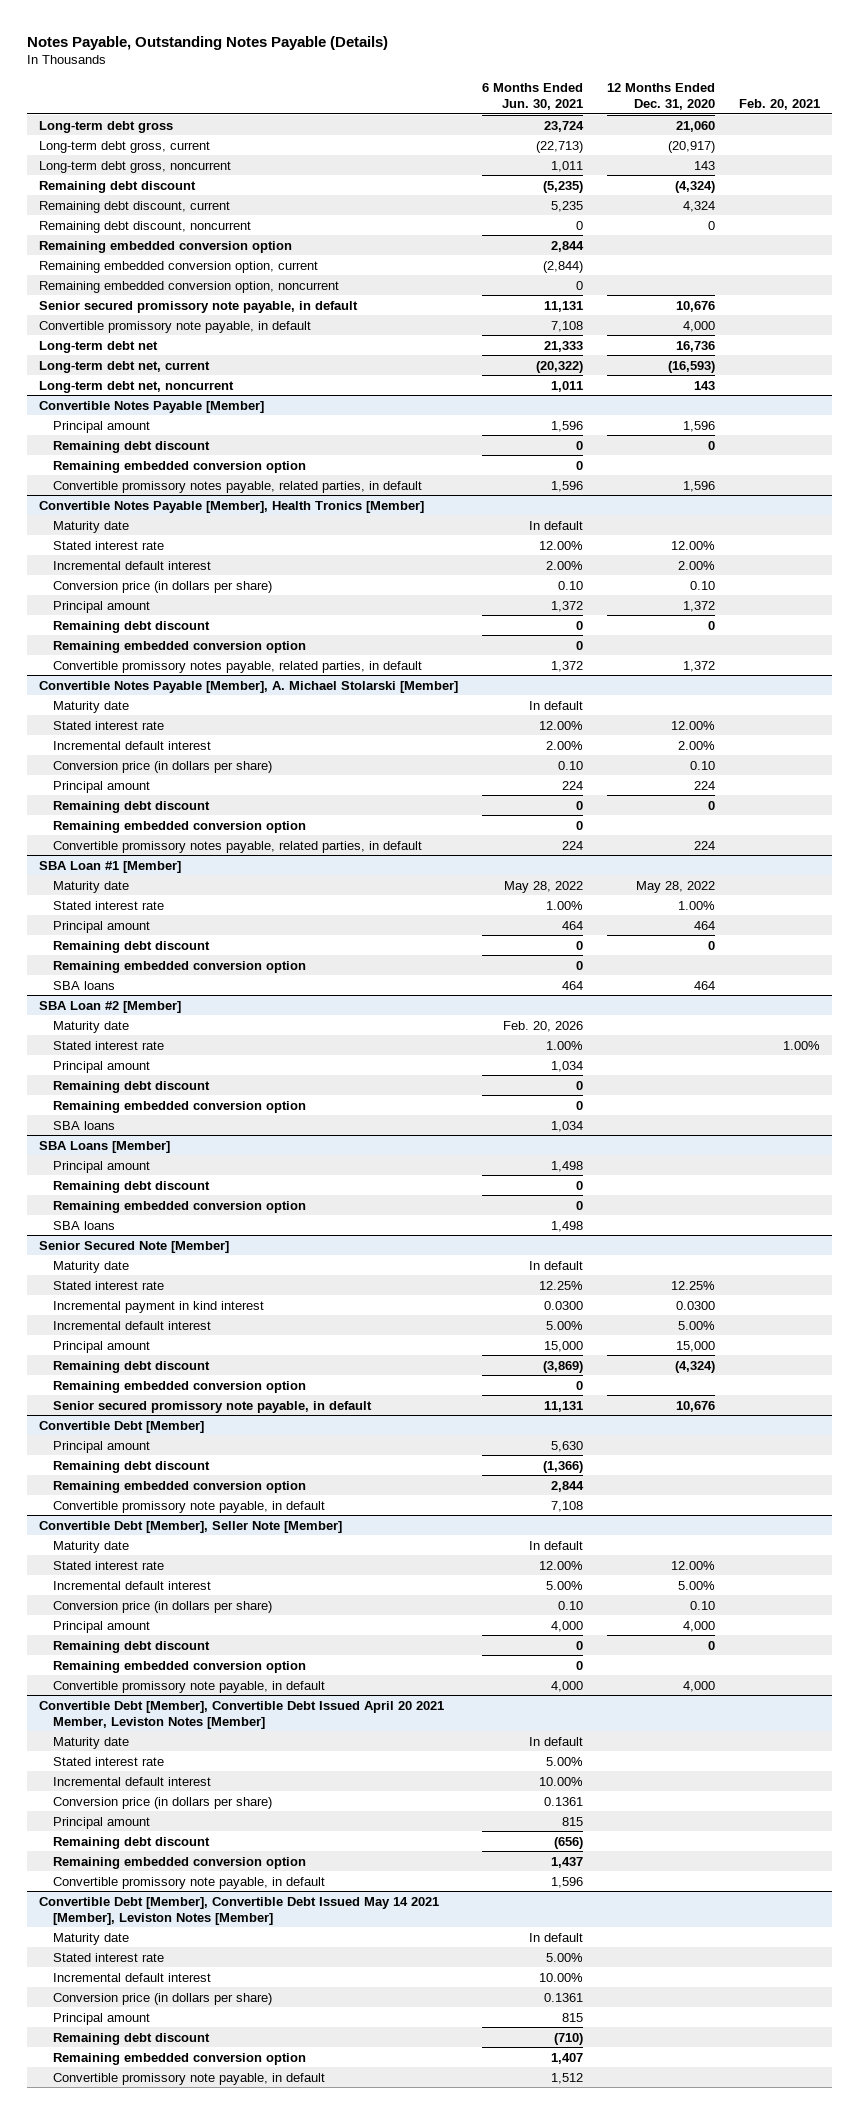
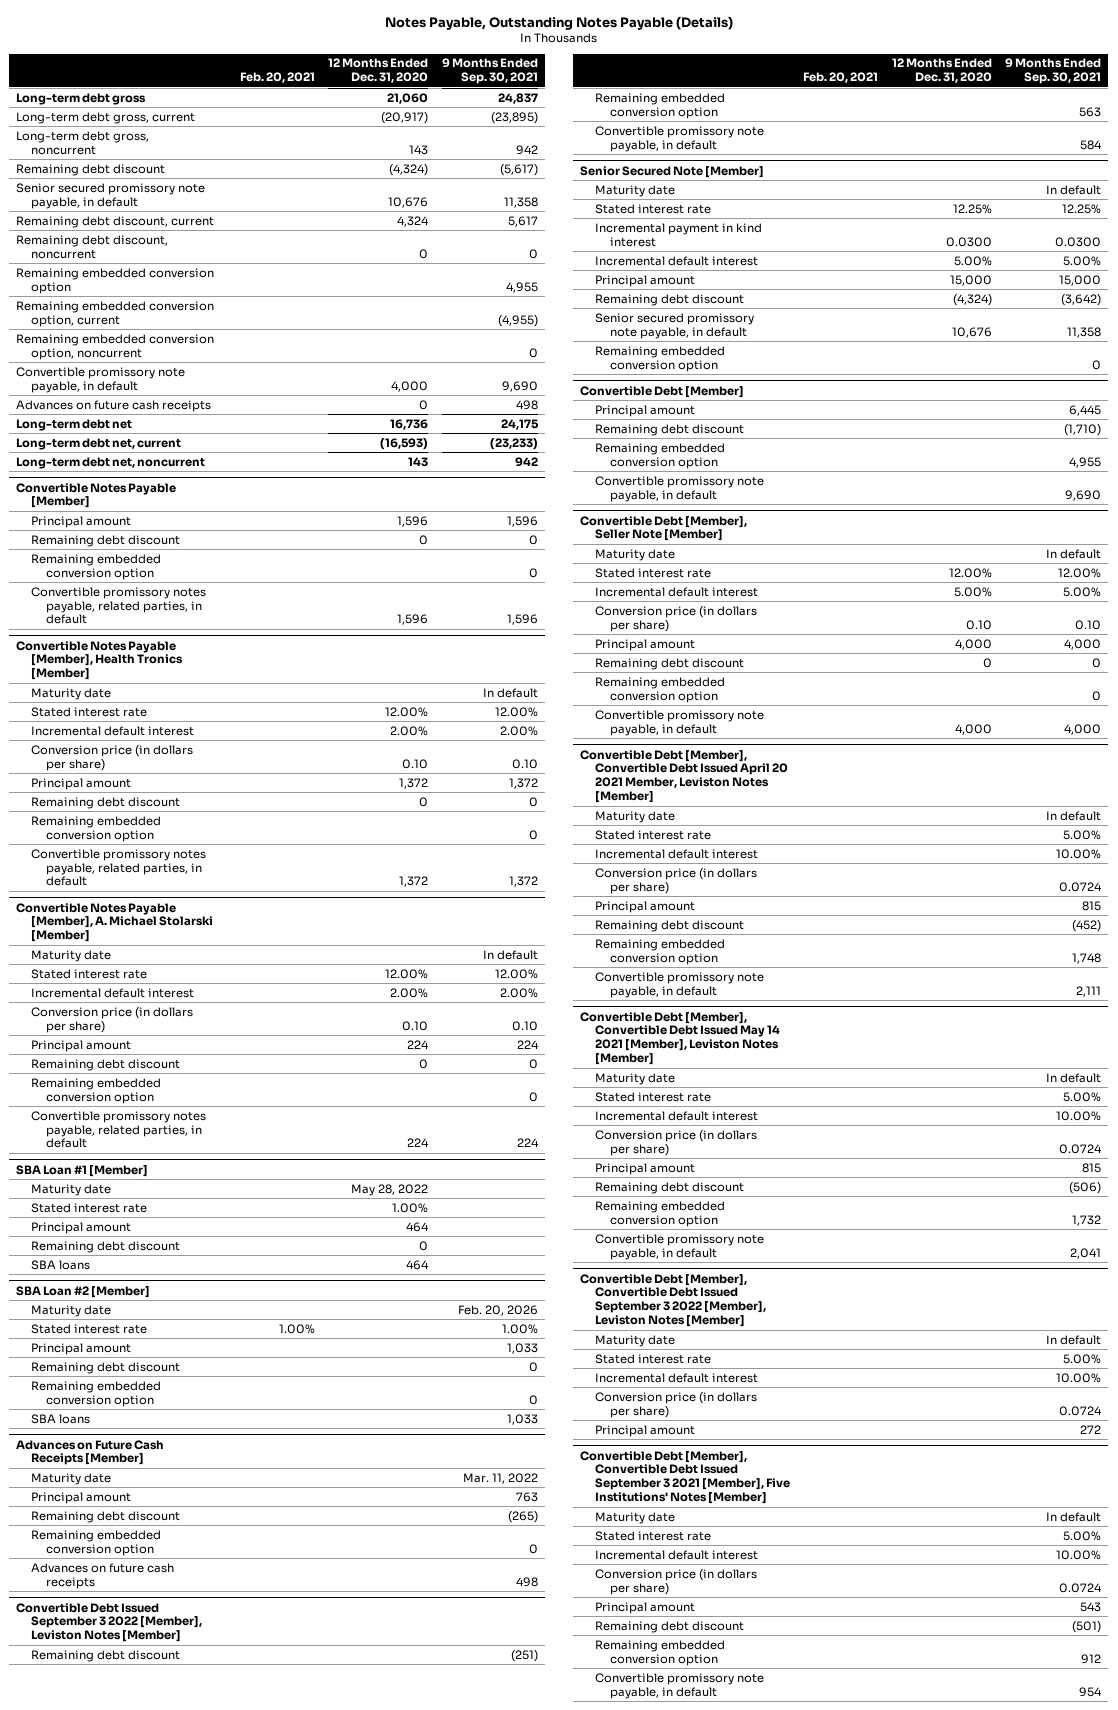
[481,83,583,111] 6 Months Ended Jun. 30, 2021 -> none
none -> [441,58,538,85] 9 Months Ended Sep. 30, 2021
[38,300,358,313] Senior secured promissory note payable, in default -> [16,182,206,209] Senior secured promissory note payable, in default
none -> [16,399,212,412] Advances on future cash receipts
[53,960,307,973] Remaining embedded conversion option -> none
[38,1140,170,1153] SBA Loans [Member] -> none
[53,1160,151,1173] Principal amount -> none
[53,1180,211,1193] Remaining debt discount -> none
[53,1200,307,1213] Remaining embedded conversion option -> none
[53,1220,116,1230] SBA loans -> none
none -> [16,1439,165,1466] Advances on Future Cash Receipts [Member]
none -> [31,1472,112,1485] Maturity date
none -> [31,1491,132,1504] Principal amount
none -> [31,1510,181,1523] Remaining debt discount
none -> [31,1529,162,1556] Remaining embedded conversion option
none -> [31,1562,175,1589] Advances on future cash receipts
none -> [16,1602,203,1643] Convertible Debt Issued September 3 2022 [Member], Leviston Notes [Member]
none -> [31,1649,181,1662] Remaining debt discount
none -> [594,92,725,119] Remaining embedded conversion option
none -> [594,125,764,152] Convertible promissory note payable, in default
[53,1380,307,1393] Remaining embedded conversion option -> [594,345,725,372] Remaining embedded conversion option
none -> [579,1273,766,1328] Convertible Debt [Member], Convertible Debt Issued September 3 2022 [Member], Leviston Notes [Member]
none -> [594,1334,675,1347] Maturity date
none -> [594,1353,711,1364] Stated interest rate
none -> [594,1372,758,1383] Incremental default interest
none -> [594,1391,757,1418] Conversion price (in dollars per share)
none -> [594,1424,695,1437] Principal amount
none -> [579,1450,790,1505] Convertible Debt [Member], Convertible Debt Issued September 3 2021 [Member], Five Institutions' Notes [Member]
none -> [594,1511,675,1524] Maturity date
none -> [594,1530,711,1541] Stated interest rate
none -> [594,1549,758,1560] Incremental default interest
none -> [594,1568,757,1595] Conversion price (in dollars per share)
none -> [594,1601,695,1614] Principal amount
none -> [594,1620,744,1633] Remaining debt discount
none -> [594,1639,725,1666] Remaining embedded conversion option
none -> [594,1672,764,1699] Convertible promissory note payable, in default

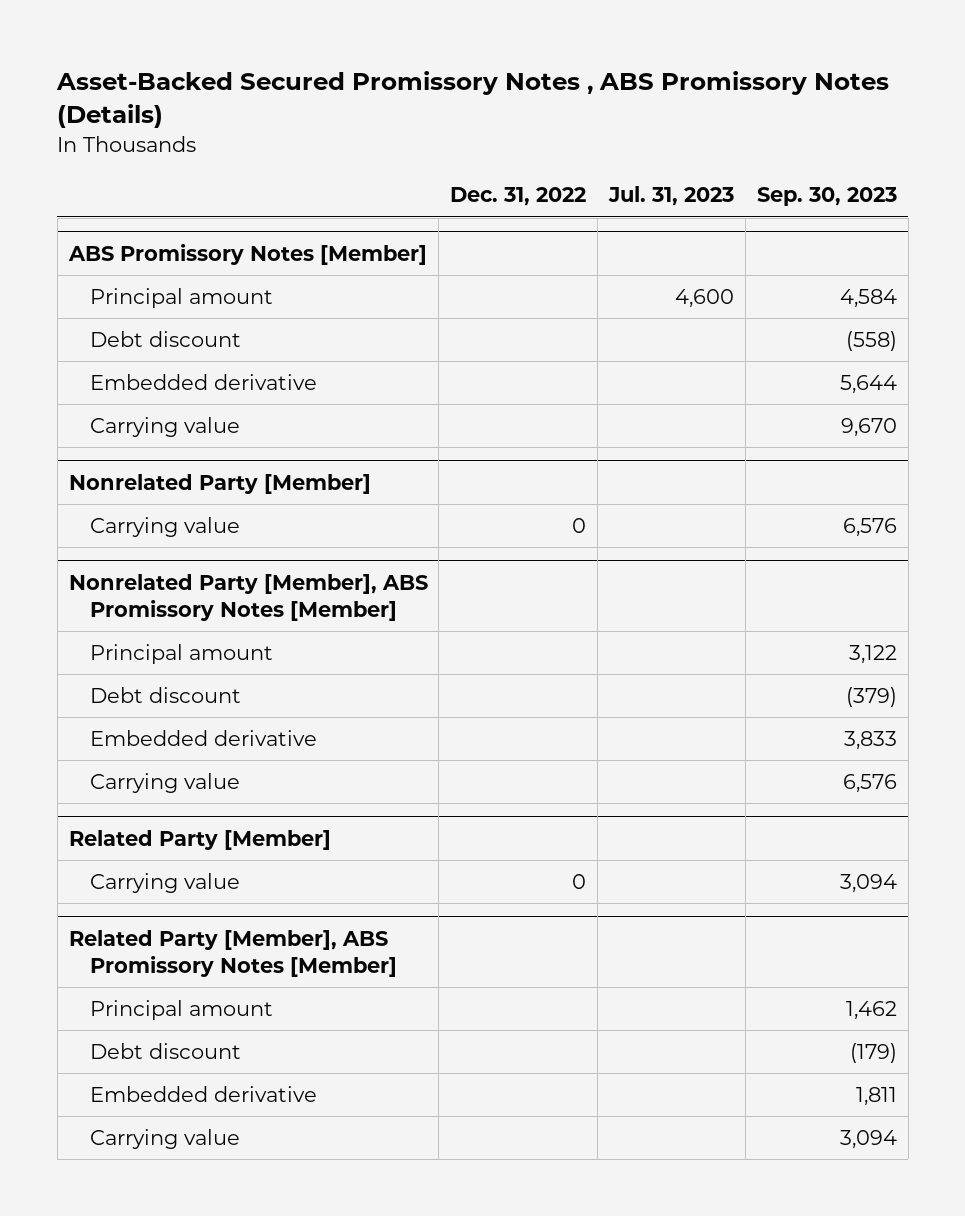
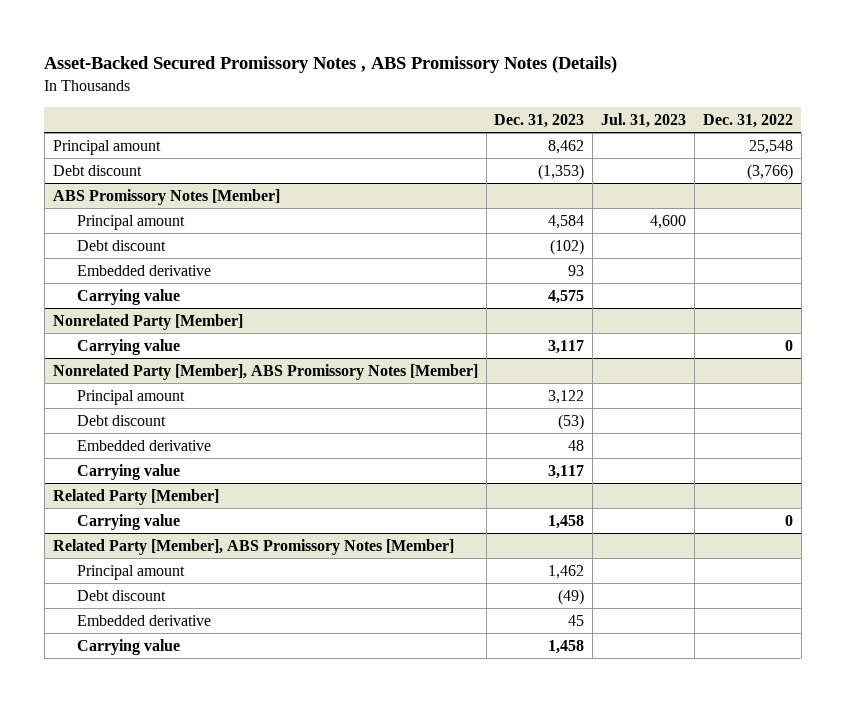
[756,187,897,207] Sep. 30, 2023 -> none
none -> [494,113,585,128] Dec. 31, 2023
none -> [52,139,161,155] Principal amount
none -> [52,164,142,176] Debt discount

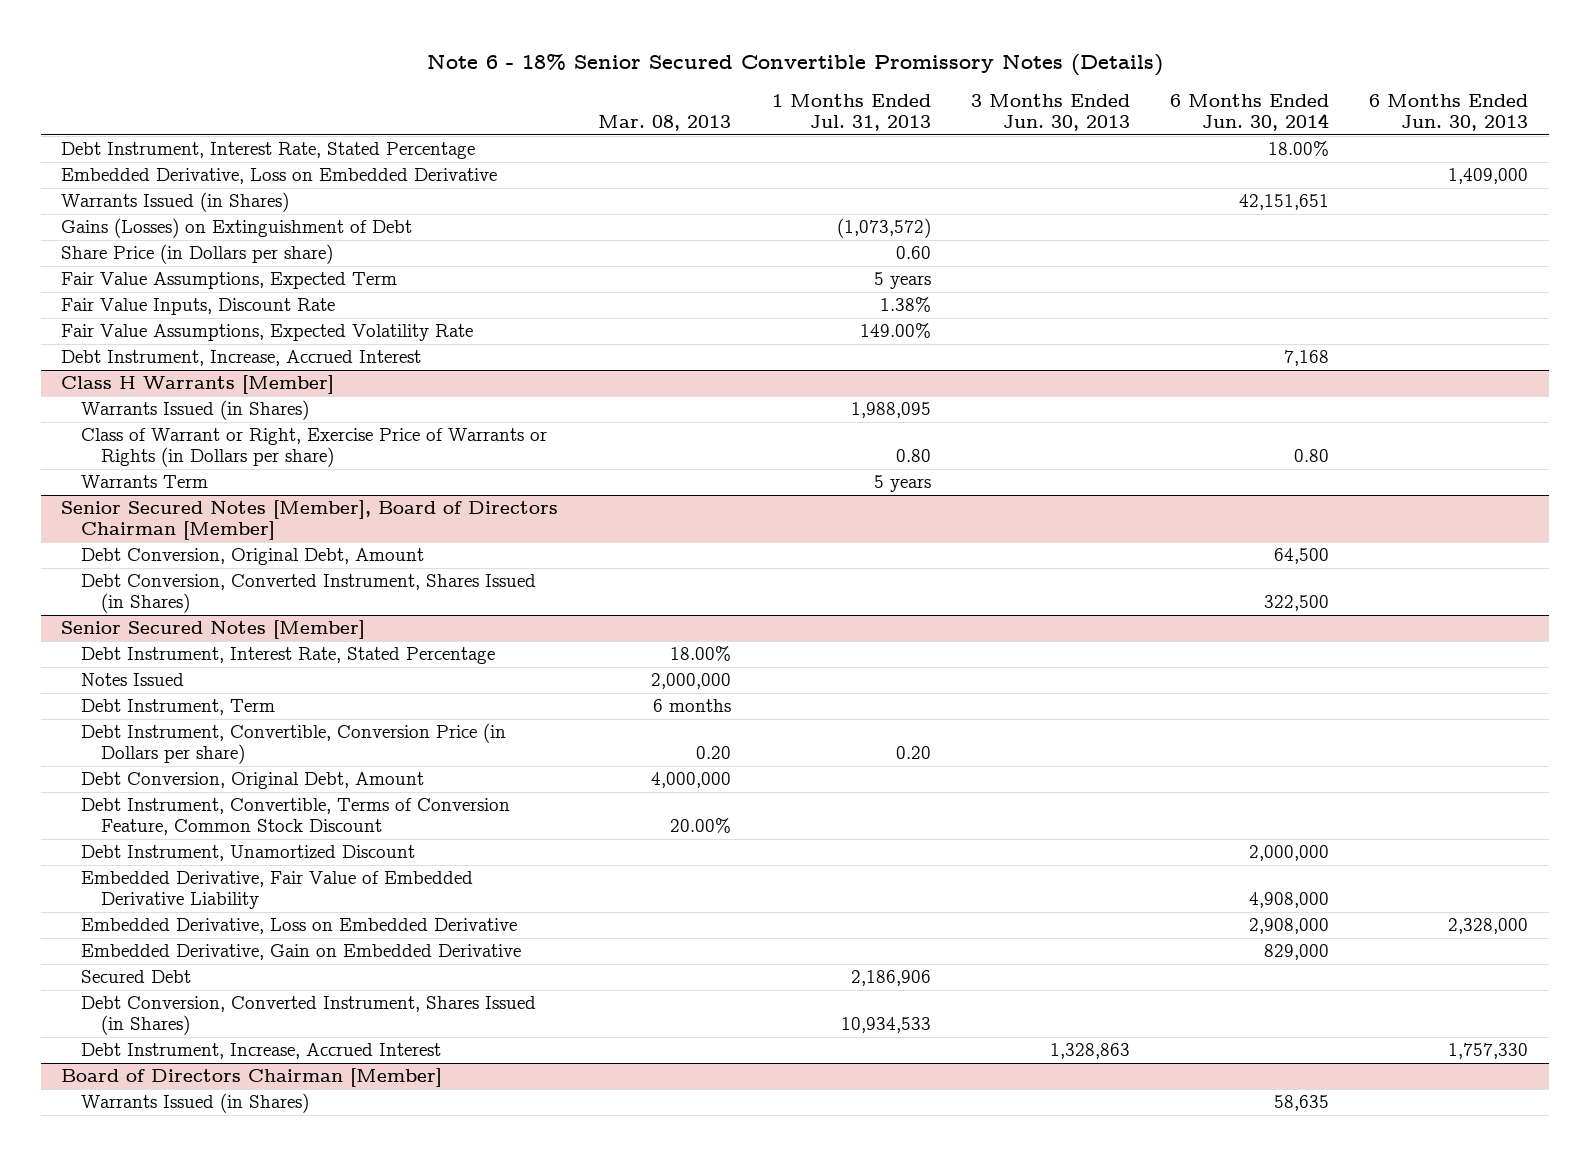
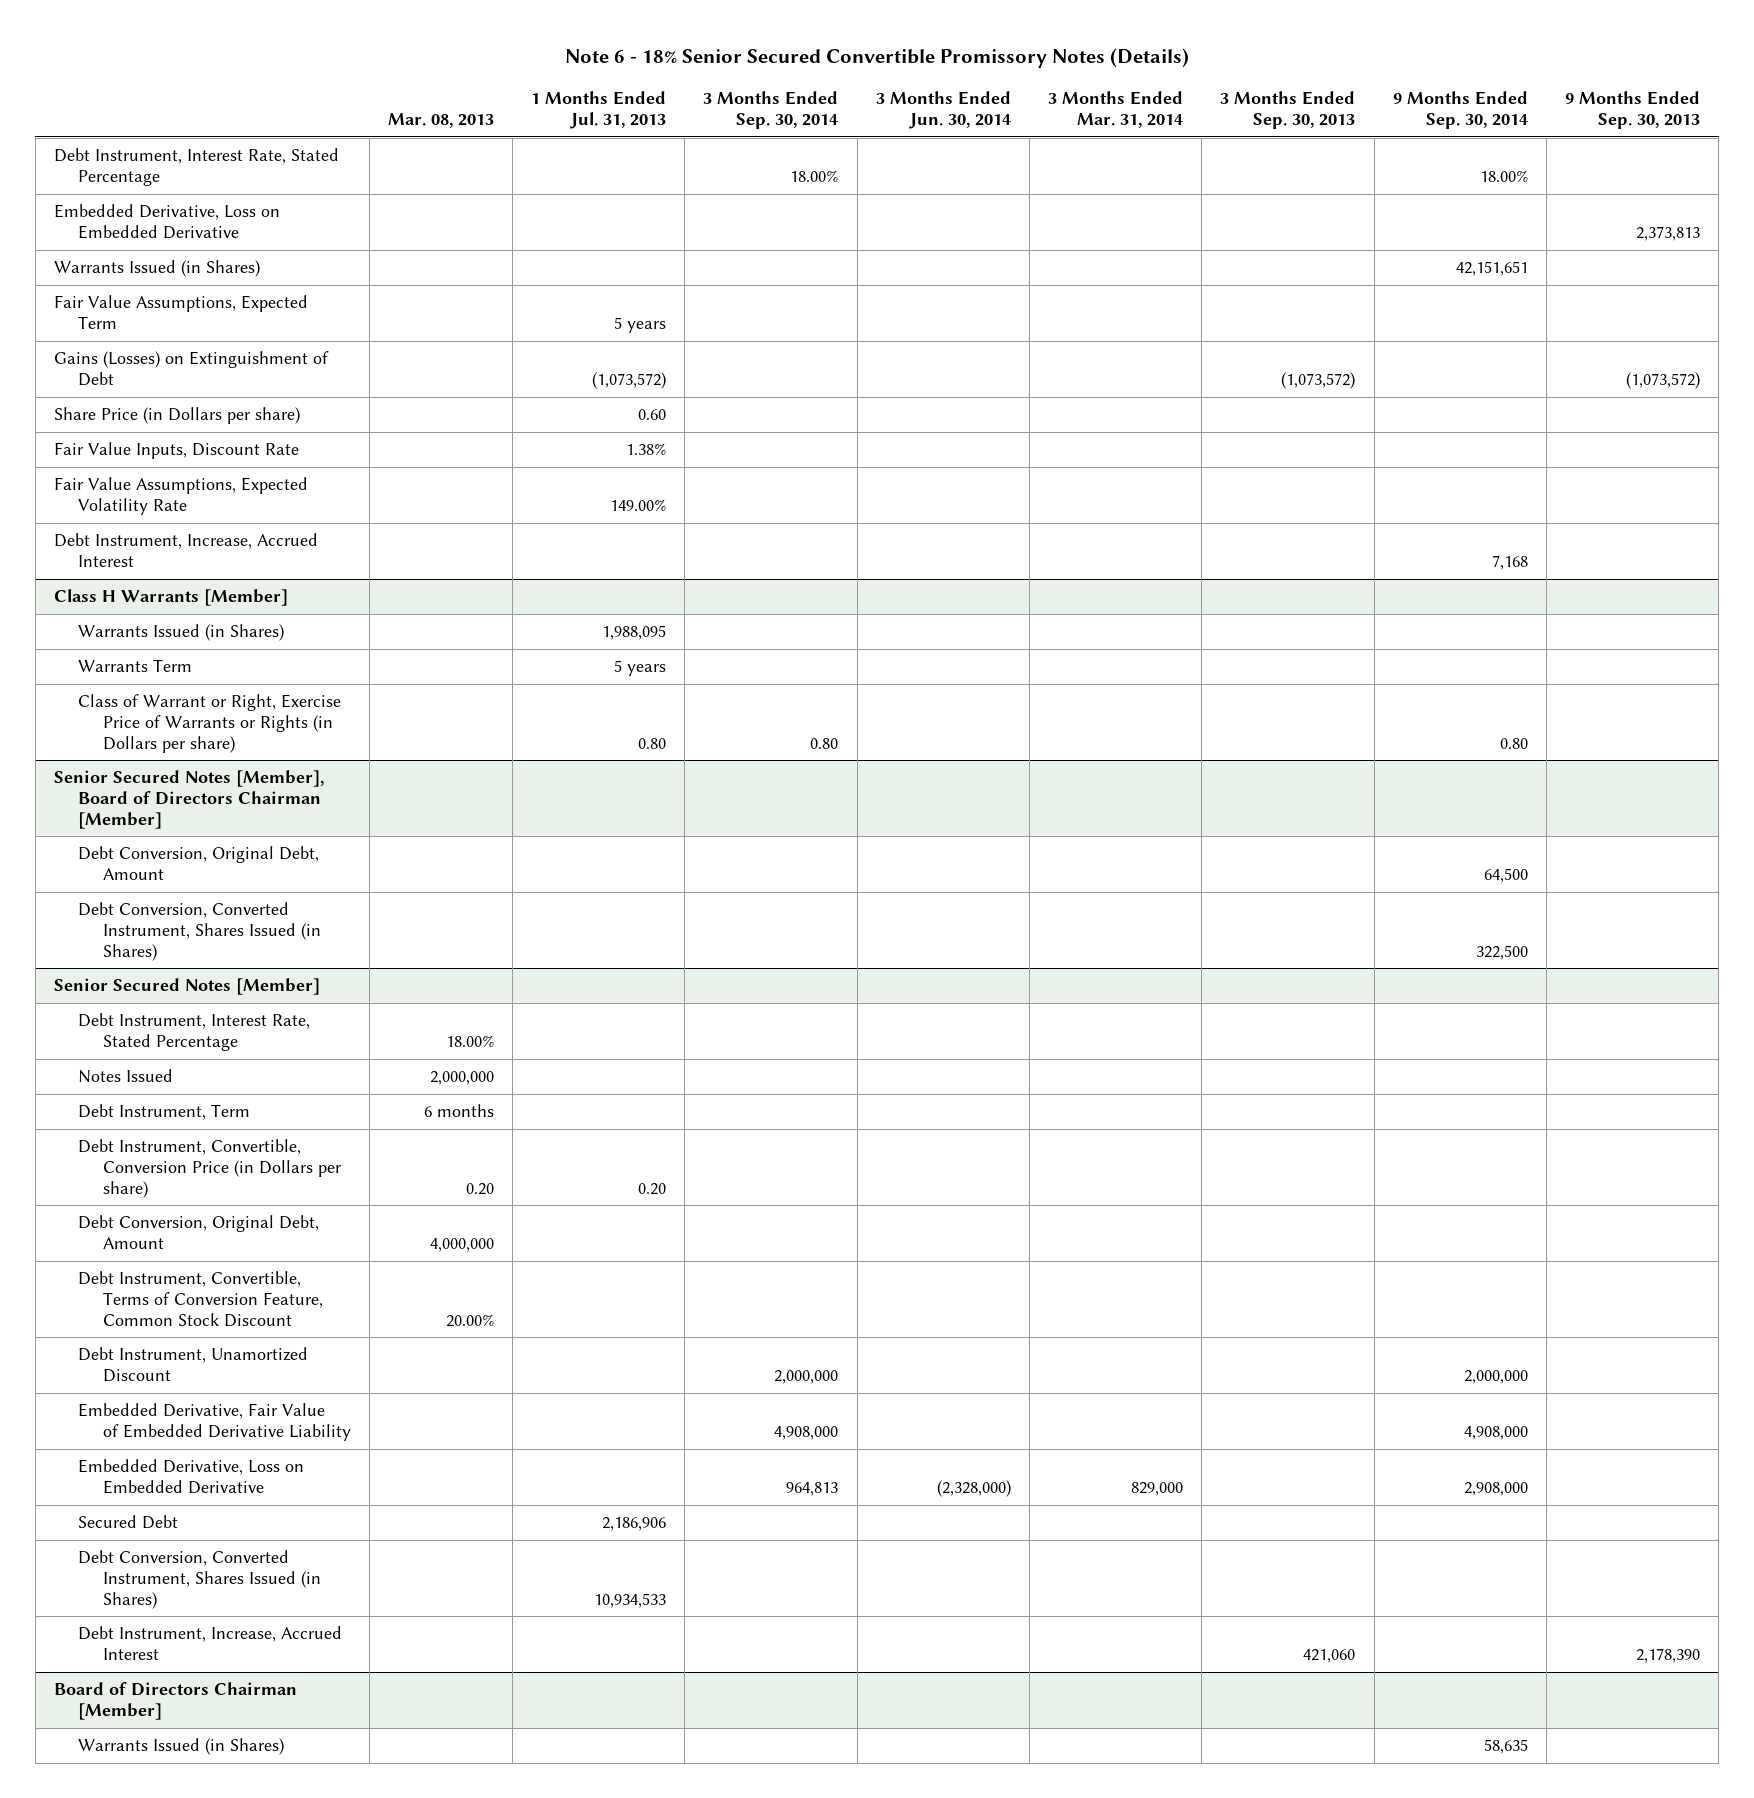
[970,93,1130,131] 3 Months Ended Jun. 30, 2013 -> none
[1170,93,1330,131] 6 Months Ended Jun. 30, 2014 -> none
[1369,93,1529,131] 6 Months Ended Jun. 30, 2013 -> none
none -> [703,91,839,130] 3 Months Ended Sep. 30, 2014
none -> [875,91,1011,130] 3 Months Ended Jun. 30, 2014
none -> [1048,91,1184,129] 3 Months Ended Mar. 31, 2014
none -> [1220,91,1356,130] 3 Months Ended Sep. 30, 2013
none -> [1392,91,1528,130] 9 Months Ended Sep. 30, 2014
none -> [1564,91,1700,130] 9 Months Ended Sep. 30, 2013
[60,272,397,290] Fair Value Assumptions, Expected Term -> [53,295,308,330] Fair Value Assumptions, Expected Term
[80,428,547,468] Class of Warrant or Right, Exercise Price of Warrants or Rights (in Dollars per share) -> [78,694,342,753] Class of Warrant or Right, Exercise Price of Warrants or Rights (in Dollars per share)
[80,944,521,961] Embedded Derivative, Gain on Embedded Derivative -> none

